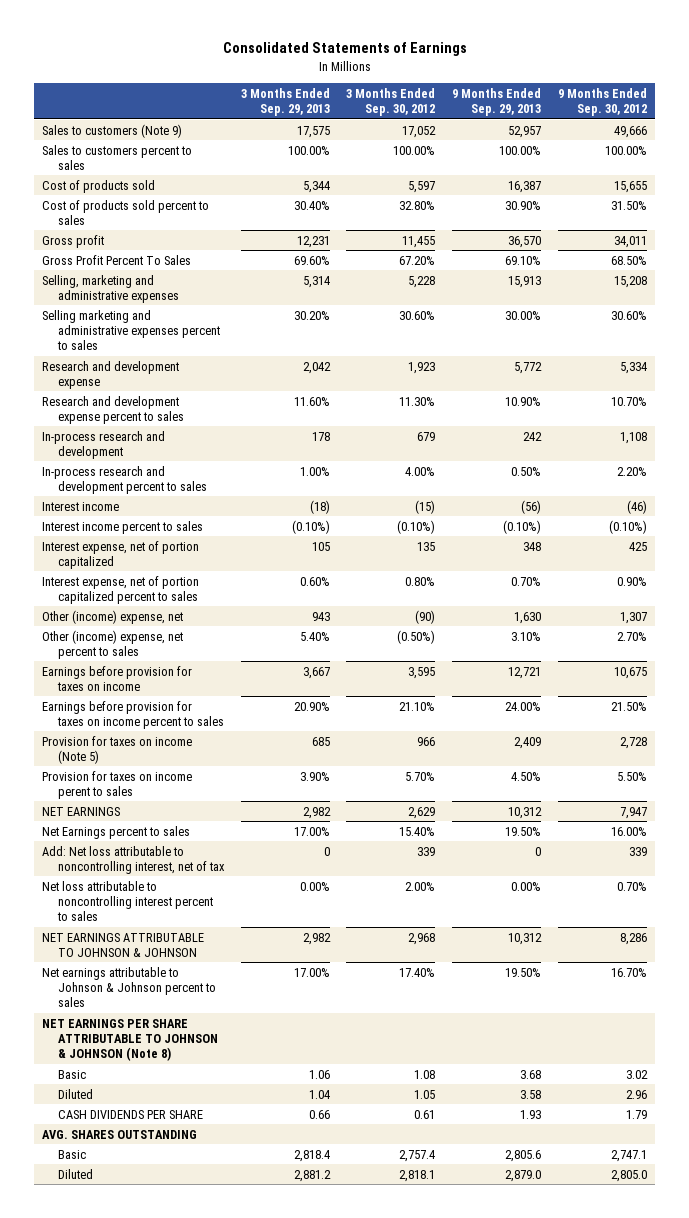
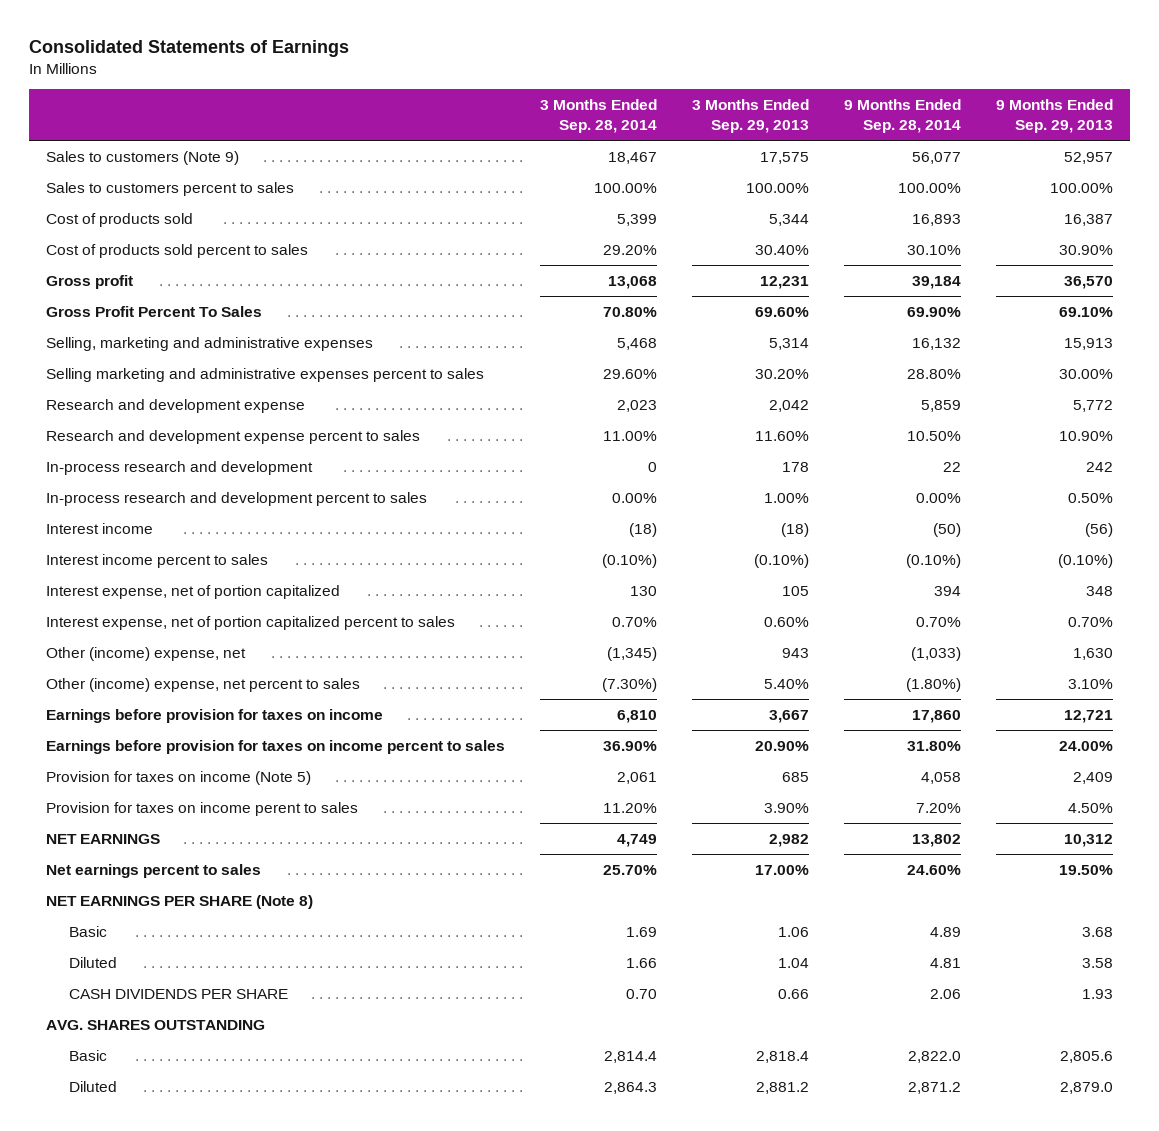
[346,87,436,116] 3 Months Ended Sep. 30, 2012 -> none
[558,87,648,116] 9 Months Ended Sep. 30, 2012 -> none
none -> [540,99,658,134] 3 Months Ended Sep. 28, 2014
none -> [844,99,962,134] 9 Months Ended Sep. 28, 2014
[42,825,191,839] Net Earnings percent to sales -> none
[42,845,225,874] Add: Net loss attributable to noncontrolling interest, net of tax -> none
[42,880,213,921] Net loss attributable to noncontrolling interest percent to sales -> none
[42,932,205,957] NET EARNINGS ATTRIBUTABLE TO JOHNSON & JOHNSON -> none
[42,966,216,1007] Net earnings attributable to Johnson & Johnson percent to sales -> [46,863,262,878] Net earnings percent to sales
[42,1018,218,1061] NET EARNINGS PER SHARE ATTRIBUTABLE TO JOHNSON & JOHNSON (Note 8) -> [46,894,314,909] NET EARNINGS PER SHARE (Note 8)

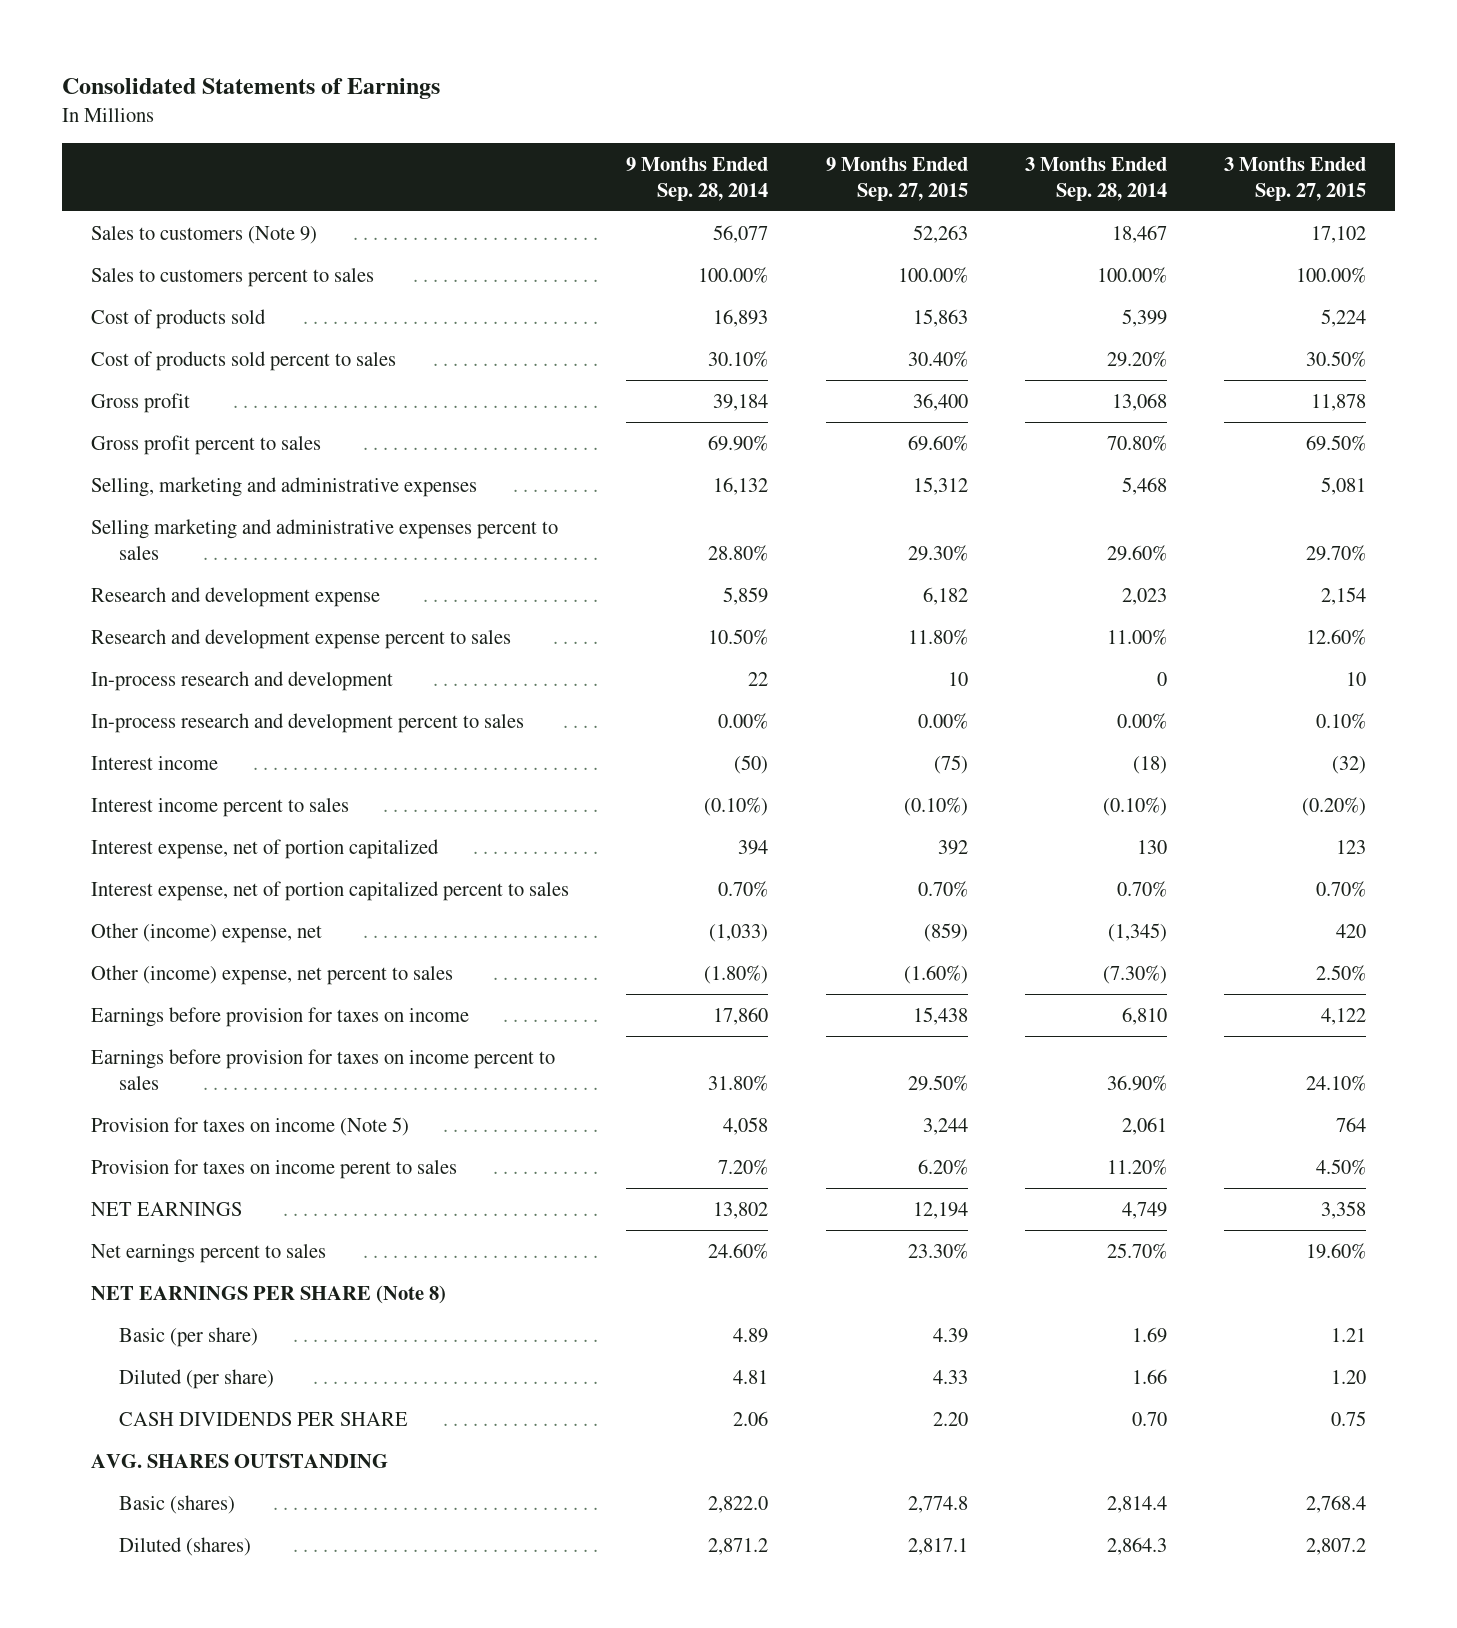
[692,99,810,134] 3 Months Ended Sep. 29, 2013 -> none
[995,99,1113,134] 9 Months Ended Sep. 29, 2013 -> none
none -> [825,156,968,201] 9 Months Ended Sep. 27, 2015
none -> [1224,156,1367,201] 3 Months Ended Sep. 27, 2015
[46,305,263,317] Gross Profit Percent To Sales -> [90,434,321,455] Gross profit percent to sales
[69,925,108,937] Basic -> [119,1326,259,1347] Basic (per share)
[69,956,118,968] Diluted -> [119,1368,275,1389] Diluted (per share)
[69,1049,108,1061] Basic -> [119,1494,236,1514] Basic (shares)
[69,1080,118,1092] Diluted -> [119,1536,252,1556] Diluted (shares)

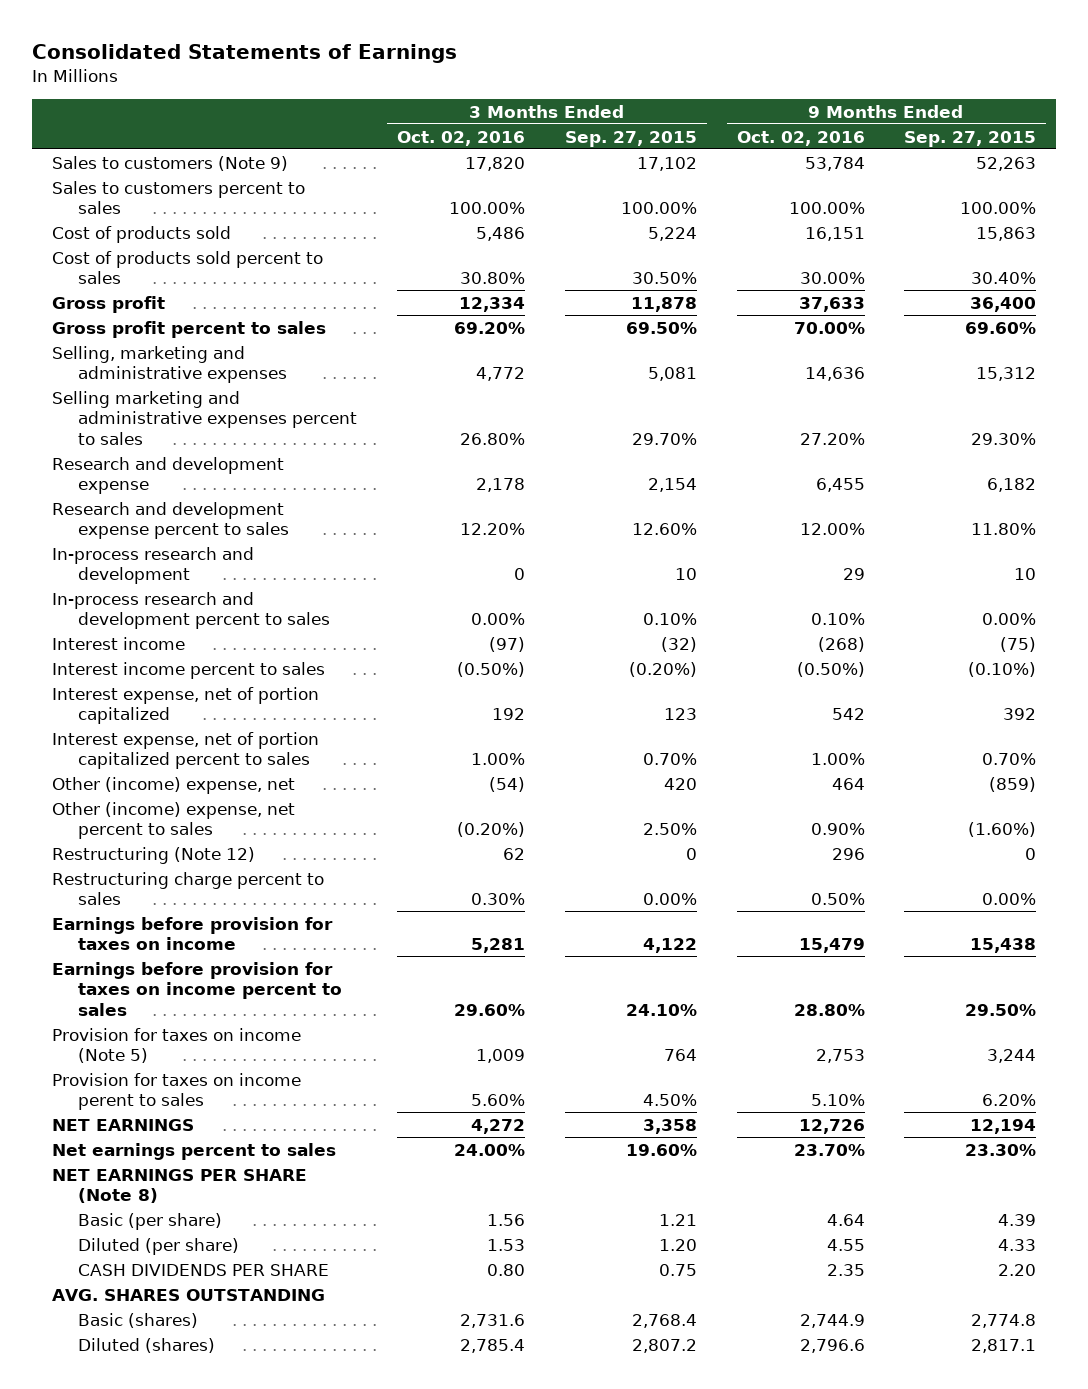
[626,156,769,201] 9 Months Ended Sep. 28, 2014 -> none
[1024,156,1167,201] 3 Months Ended Sep. 28, 2014 -> none
none -> [397,130,526,146] Oct. 02, 2016
none -> [736,130,865,146] Oct. 02, 2016
none -> [51,846,255,864] Restructuring (Note 12)
none -> [51,871,324,906] Restructuring charge percent to sales

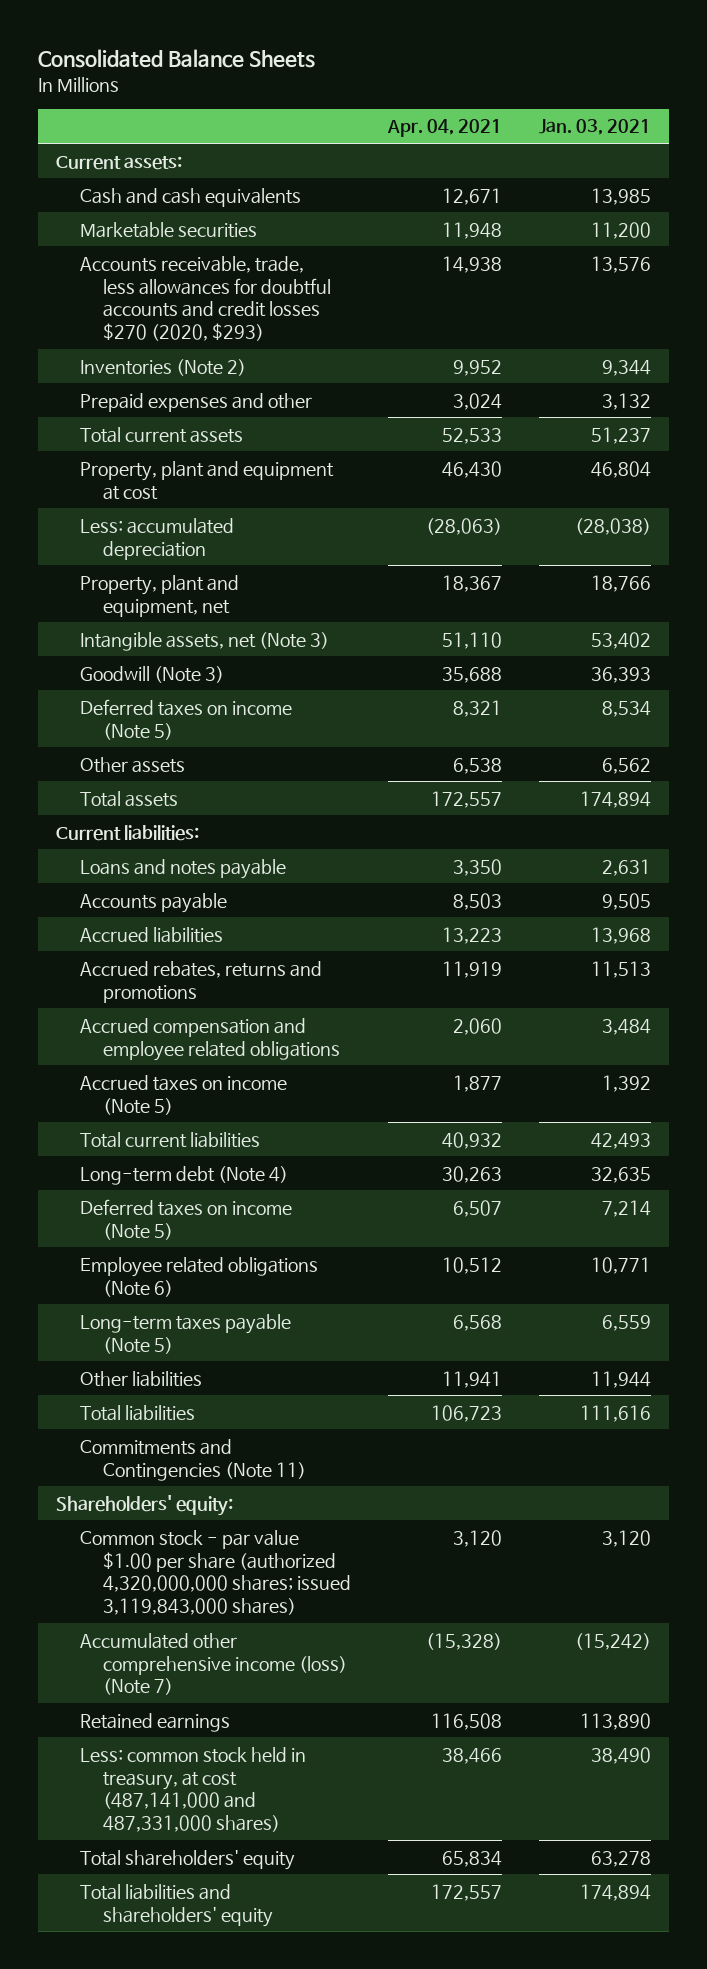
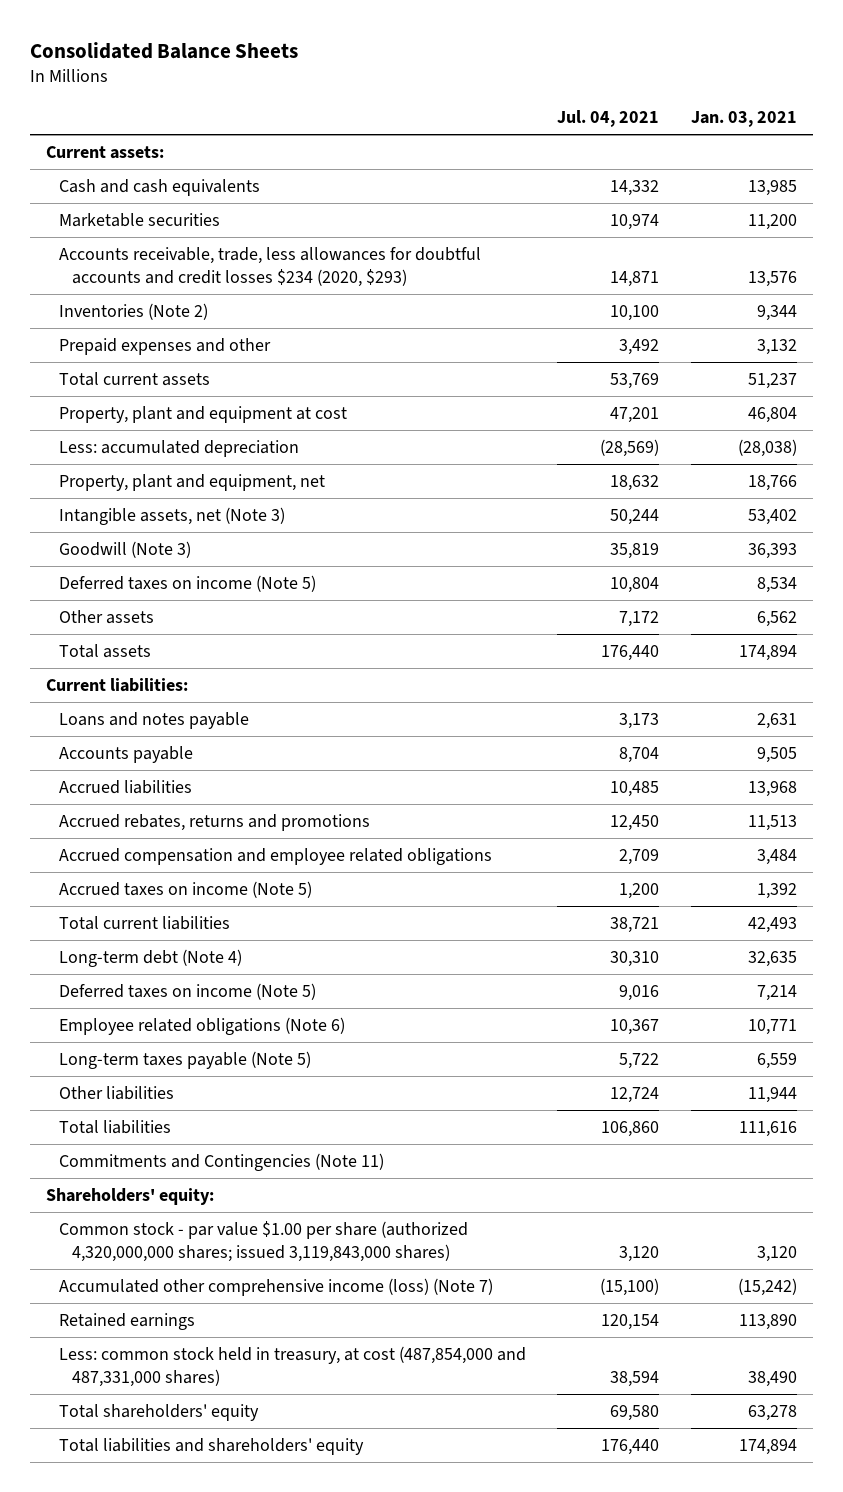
[386,119,502,138] Apr. 04, 2021 -> none
none -> [557,110,660,128] Jul. 04, 2021
[79,255,332,342] Accounts receivable, trade, less allowances for doubtful accounts and credit losses $270 (2020, $293) -> [58,246,481,287] Accounts receivable, trade, less allowances for doubtful accounts and credit losses $234 (2020, $293)
[79,1746,306,1833] Less: common stock held in treasury, at cost (487,141,000 and 487,331,000 shares) -> [58,1345,526,1387] Less: common stock held in treasury, at cost (487,854,000 and 487,331,000 shares)

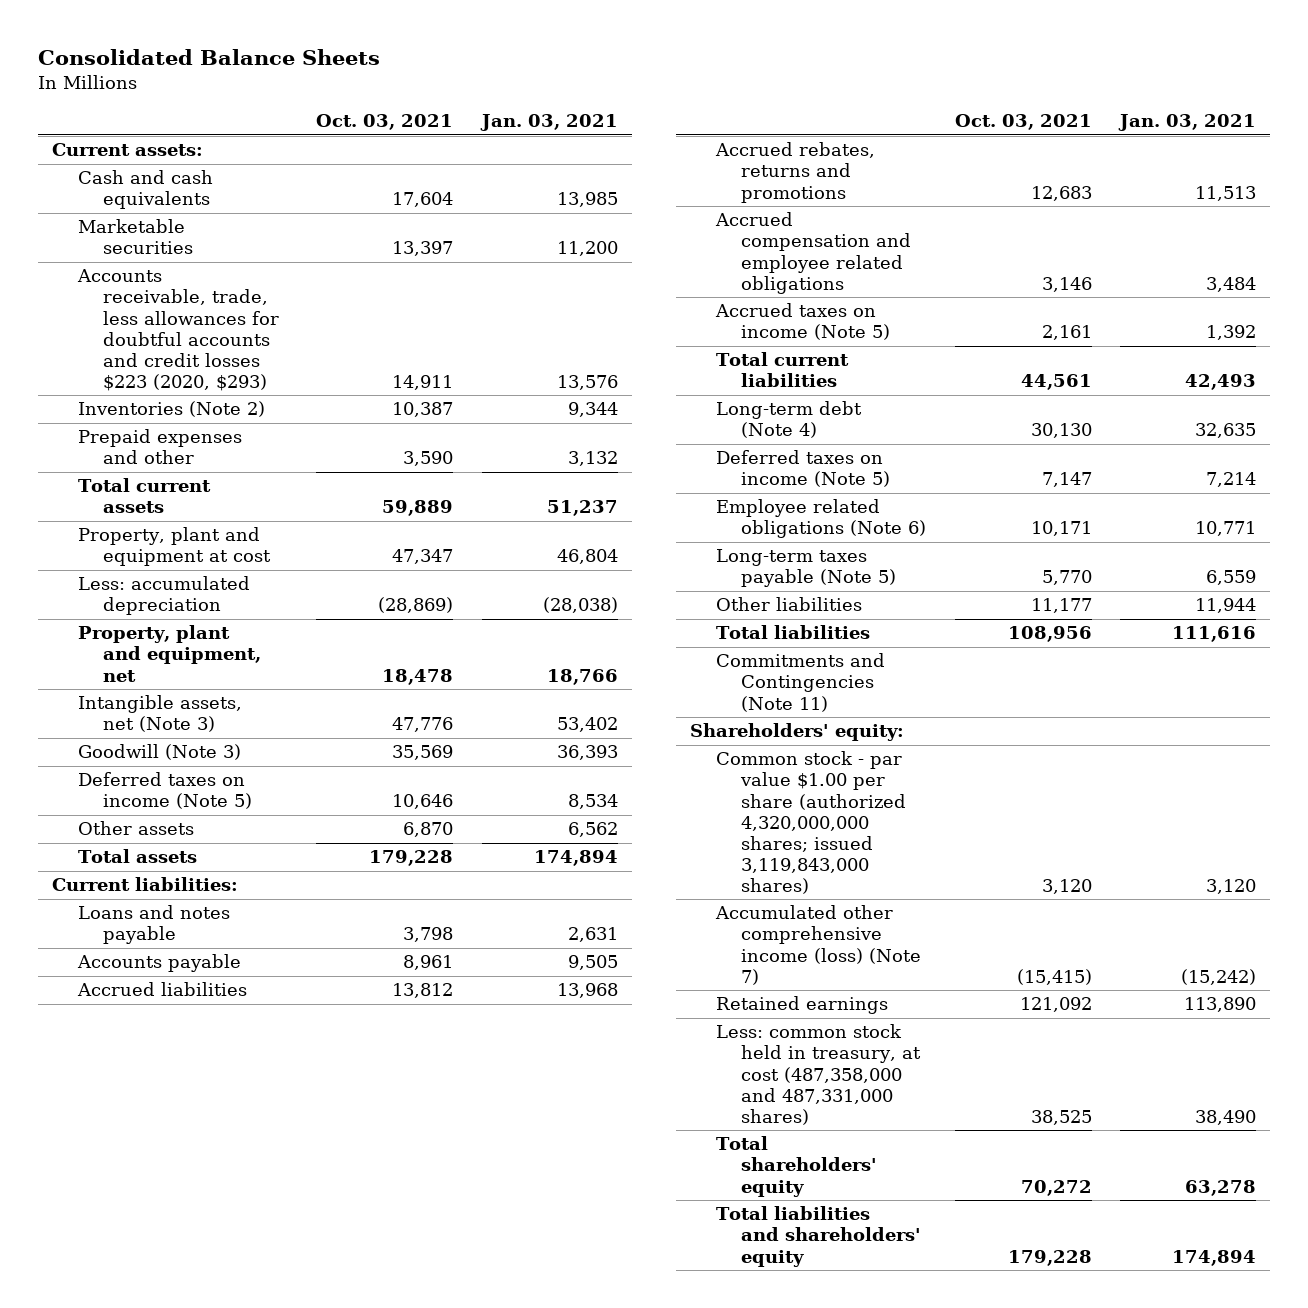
[557,110,660,128] Jul. 04, 2021 -> none
none -> [316,114,454,131] Oct. 03, 2021
[58,246,481,287] Accounts receivable, trade, less allowances for doubtful accounts and credit losses $234 (2020, $293) -> [76,269,280,391] Accounts receivable, trade, less allowances for doubtful accounts and credit losses $223 (2020, $293)
[58,1345,526,1387] Less: common stock held in treasury, at cost (487,854,000 and 487,331,000 shares) -> [715,1024,922,1125] Less: common stock held in treasury, at cost (487,358,000 and 487,331,000 shares)

